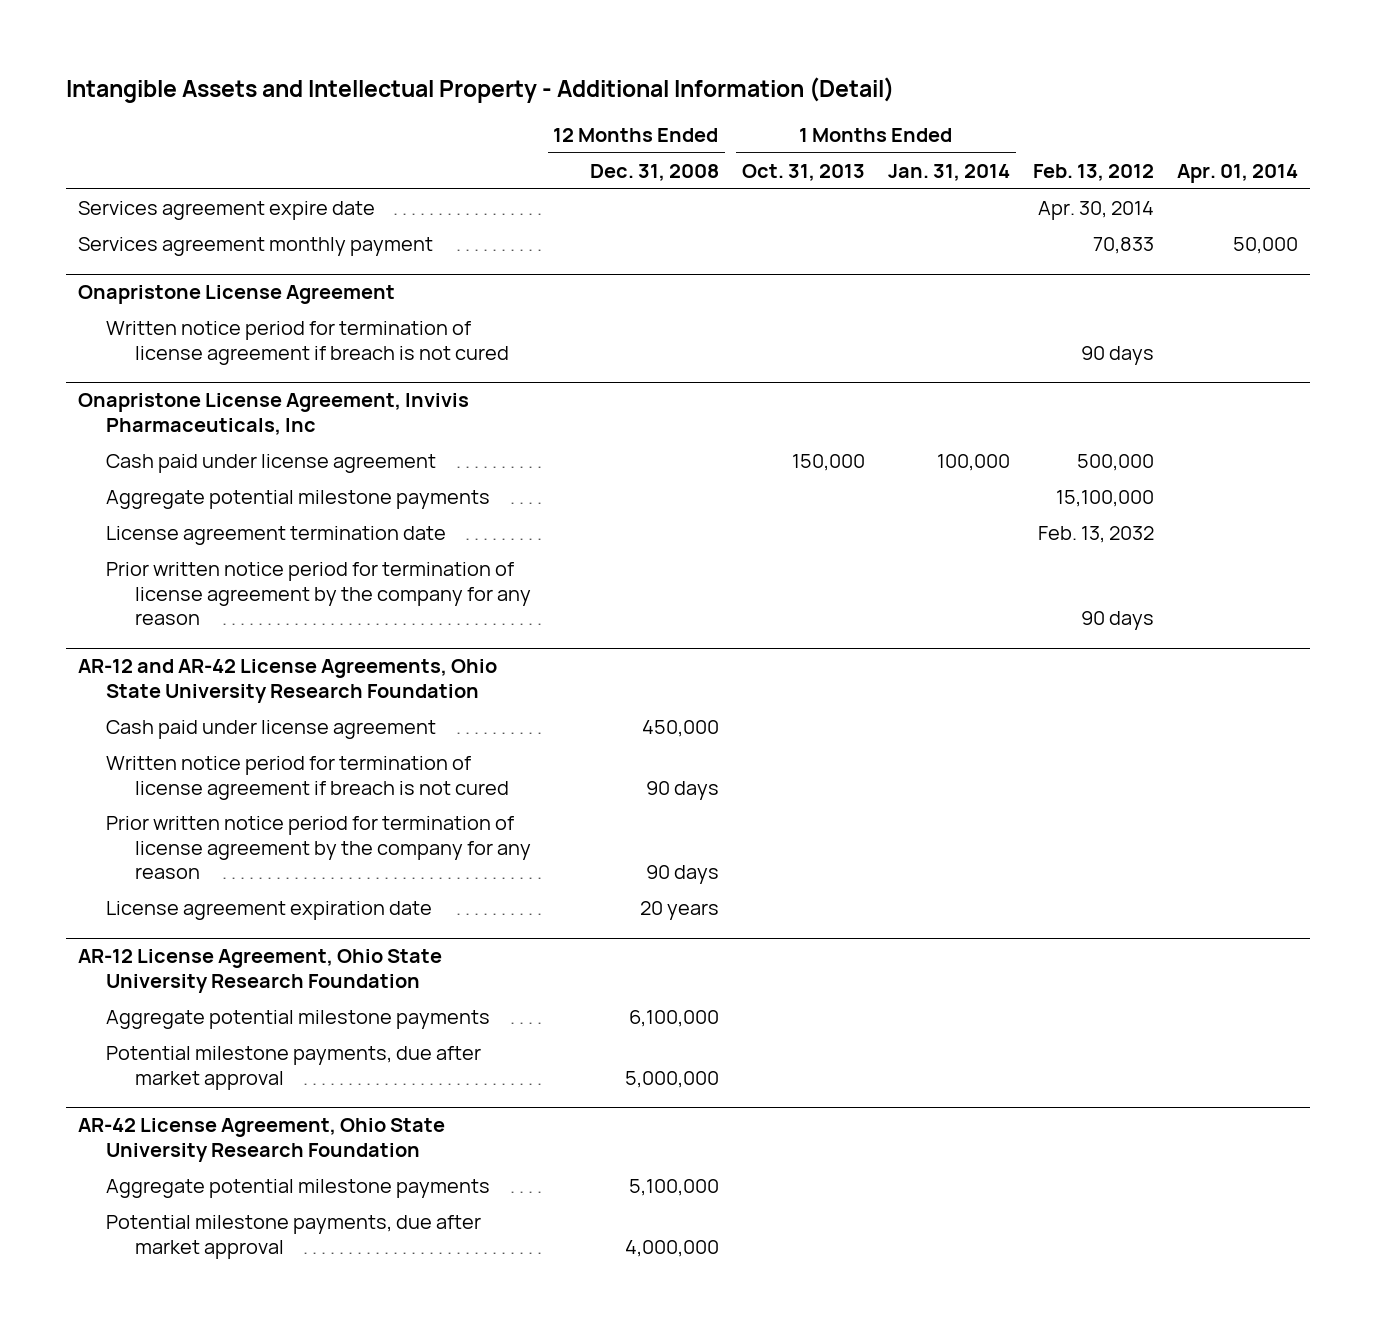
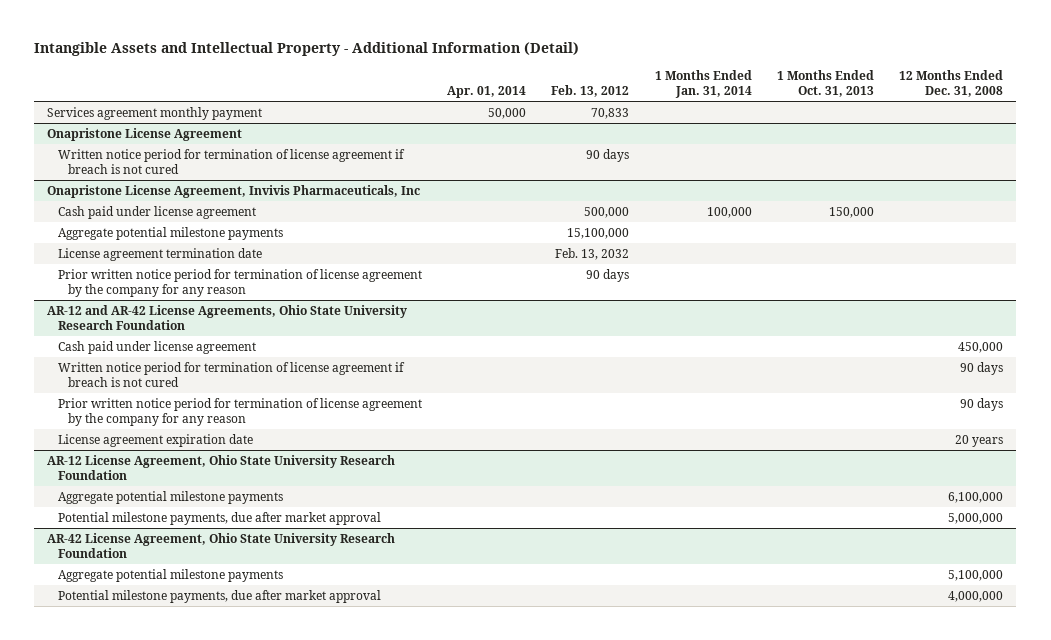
[77,201,375,221] Services agreement expire date -> none

